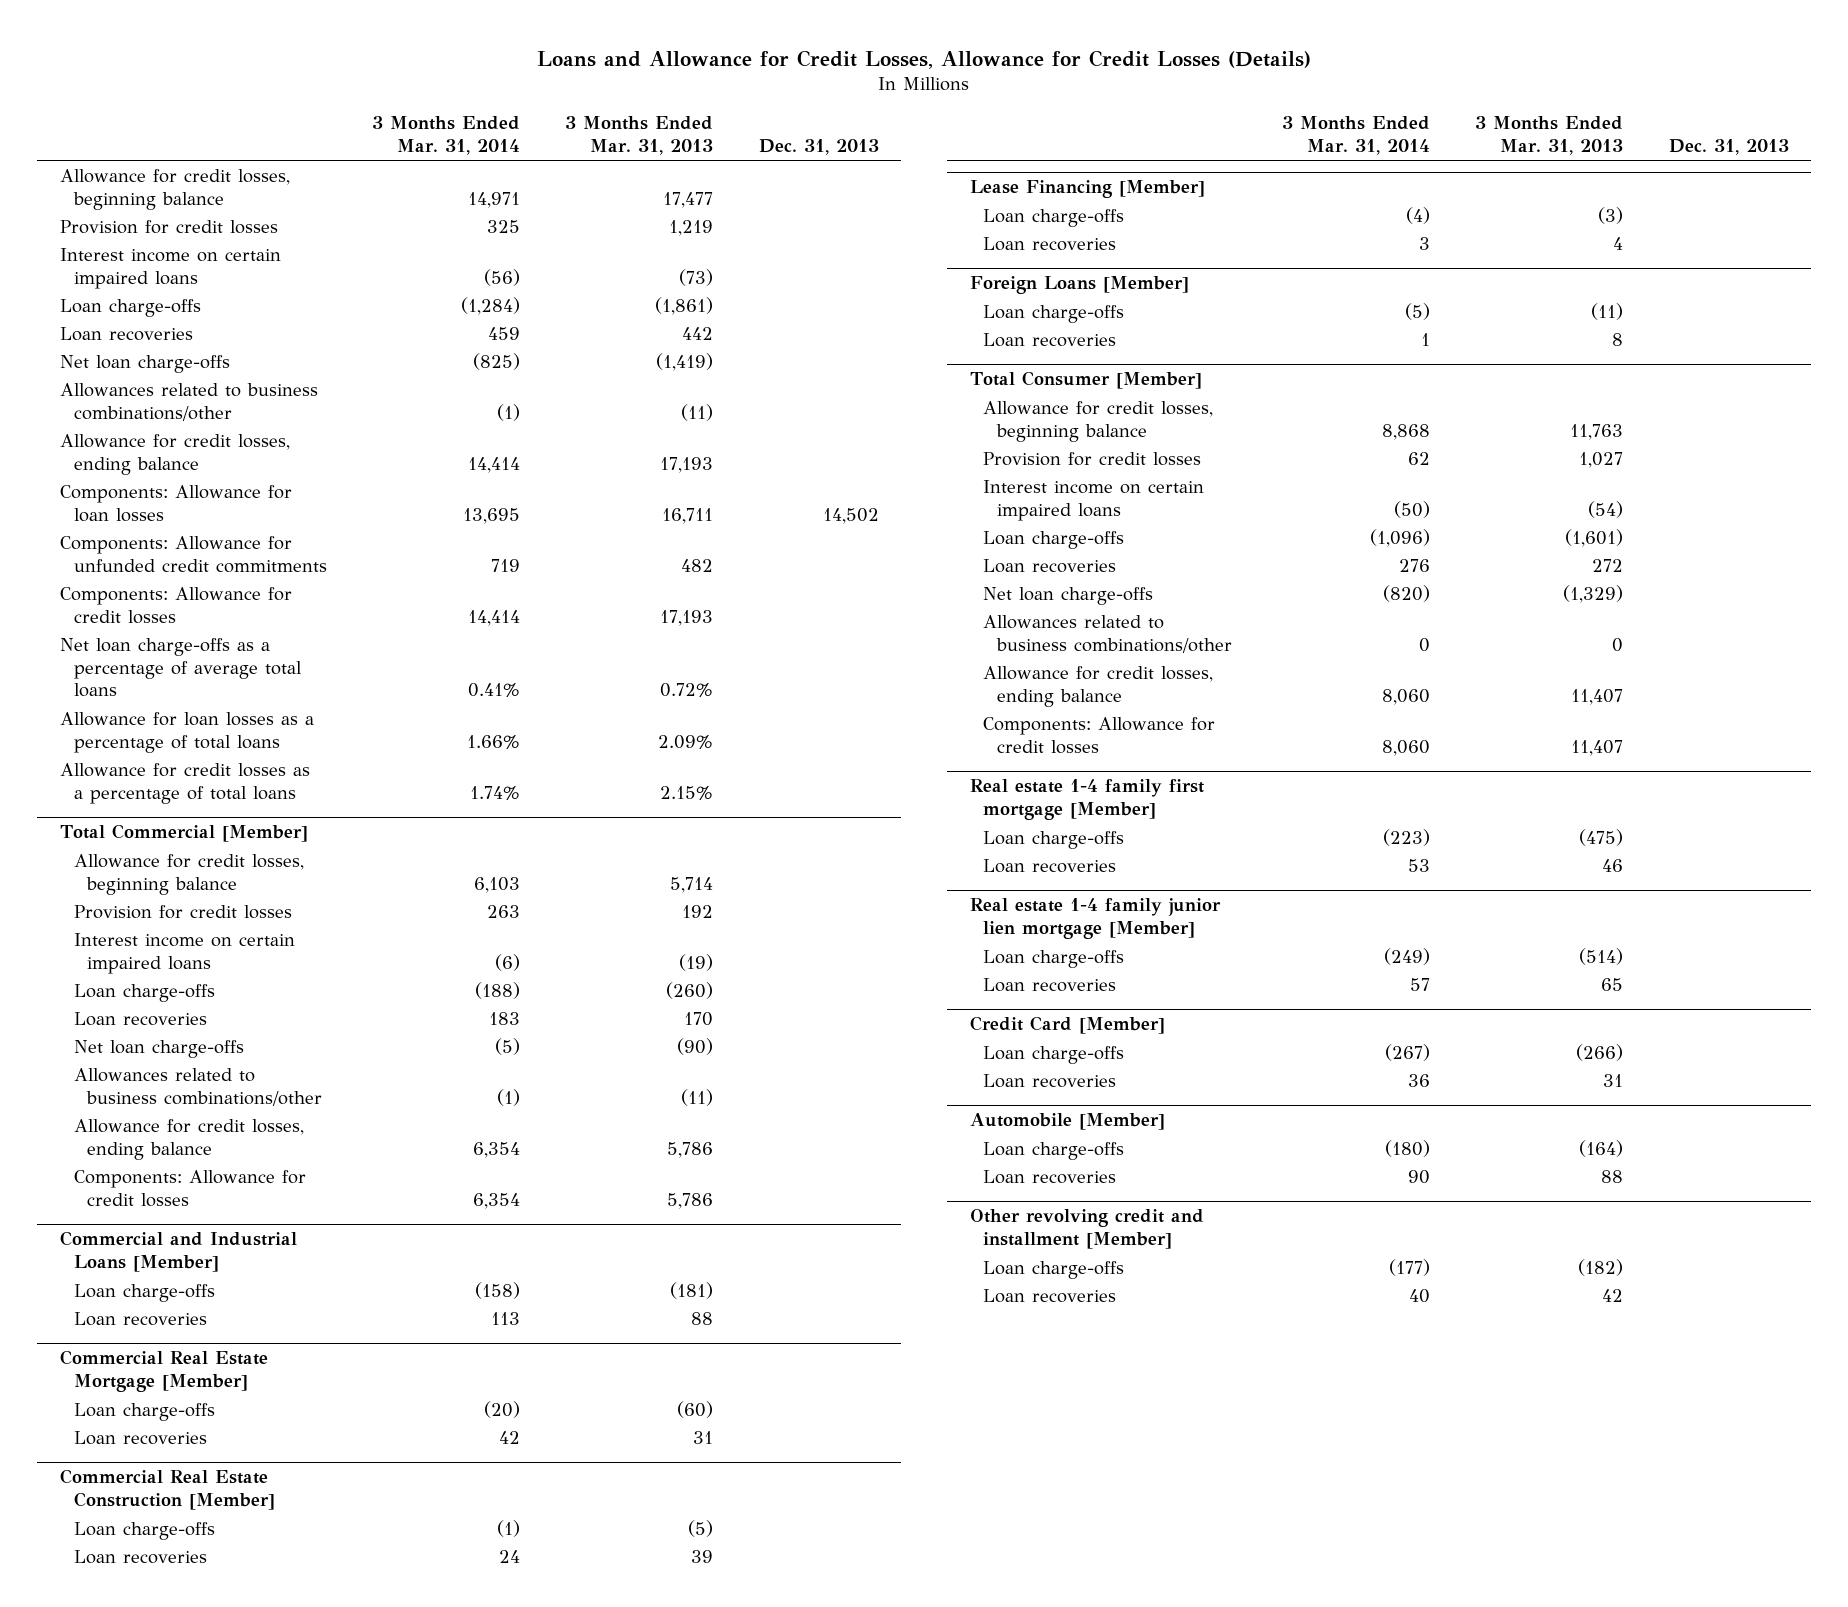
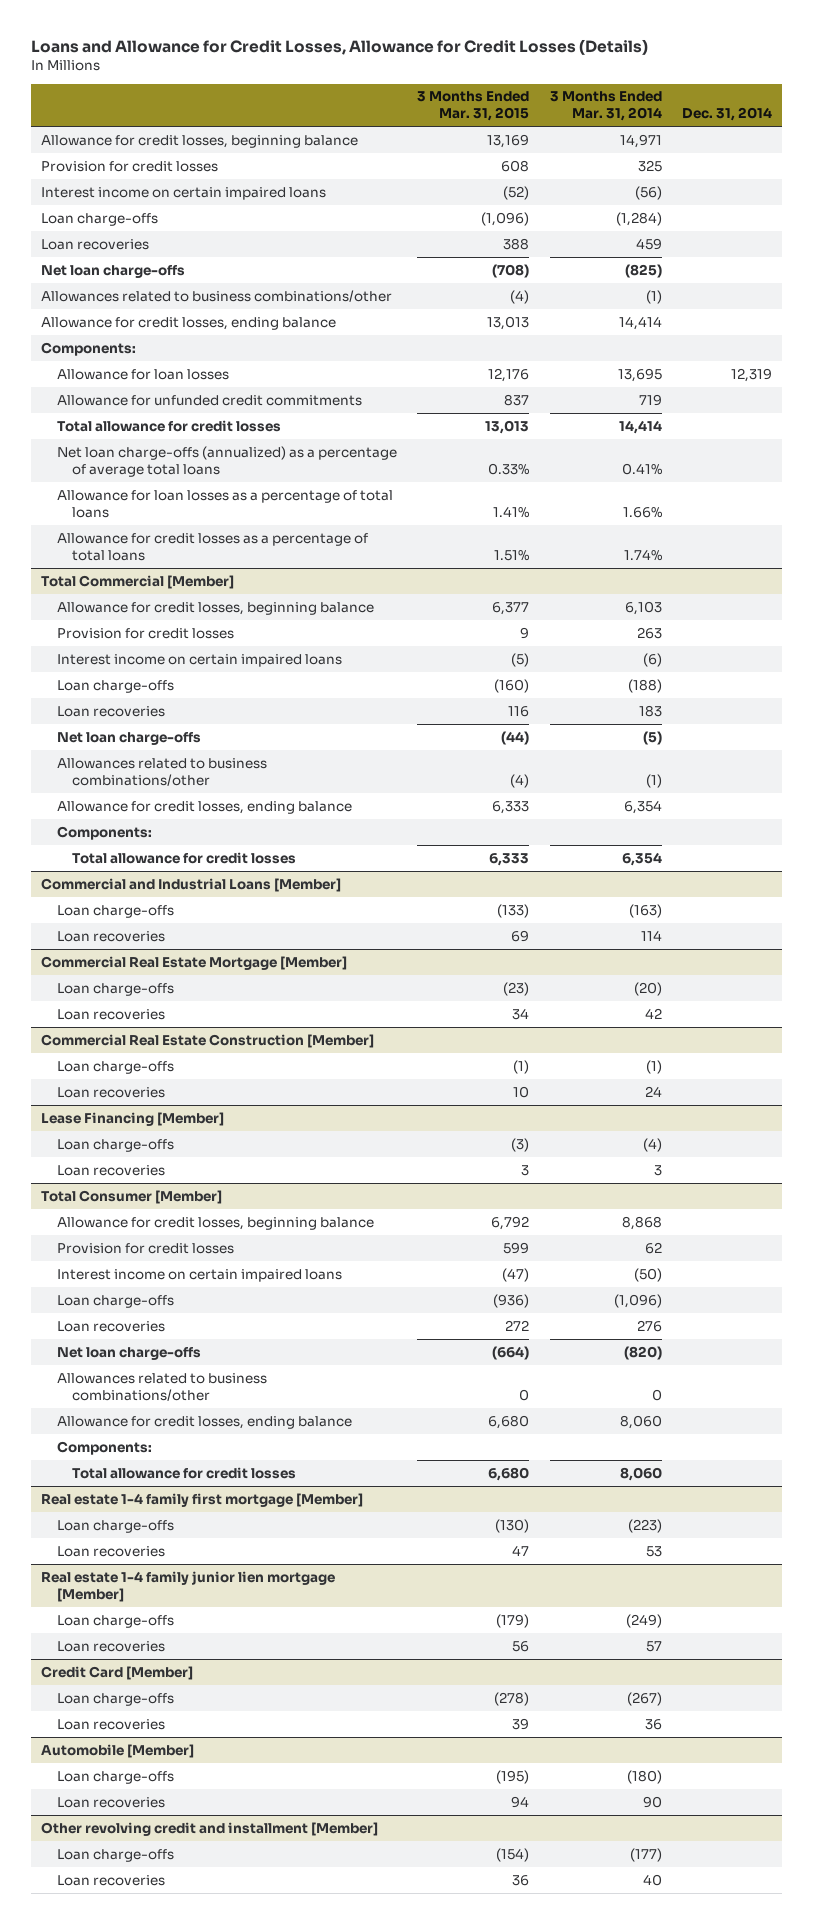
[565,116,714,156] 3 Months Ended Mar. 31, 2013 -> none
[758,139,879,156] Dec. 31, 2013 -> none
none -> [417,91,530,122] 3 Months Ended Mar. 31, 2015
none -> [682,107,773,122] Dec. 31, 2014
none -> [40,341,136,356] Components:
[59,484,292,522] Components: Allowance for loan losses -> [56,368,229,380] Allowance for loan losses
[59,535,327,573] Components: Allowance for unfunded credit commitments -> [56,394,362,406] Allowance for unfunded credit commitments
[59,586,292,624] Components: Allowance for credit losses -> [56,419,281,432] Total allowance for credit losses
[59,637,302,698] Net loan charge-offs as a percentage of average total loans -> [56,445,397,477] Net loan charge-offs (annualized) as a percentage of average total loans
none -> [56,825,152,840] Components:
[73,1169,306,1207] Components: Allowance for credit losses -> [72,851,297,864] Total allowance for credit losses
[474,1281,520,1299] (158) -> [628,903,662,918] (163)
[490,1311,520,1325] 113 -> [640,929,662,941] 114
[969,276,1189,295] Foreign Loans [Member] -> none
[983,304,1125,323] Loan charge-offs -> none
[983,332,1117,347] Loan recoveries -> none
none -> [56,1440,152,1455] Components:
[983,716,1216,754] Components: Allowance for credit losses -> [72,1466,297,1479] Total allowance for credit losses

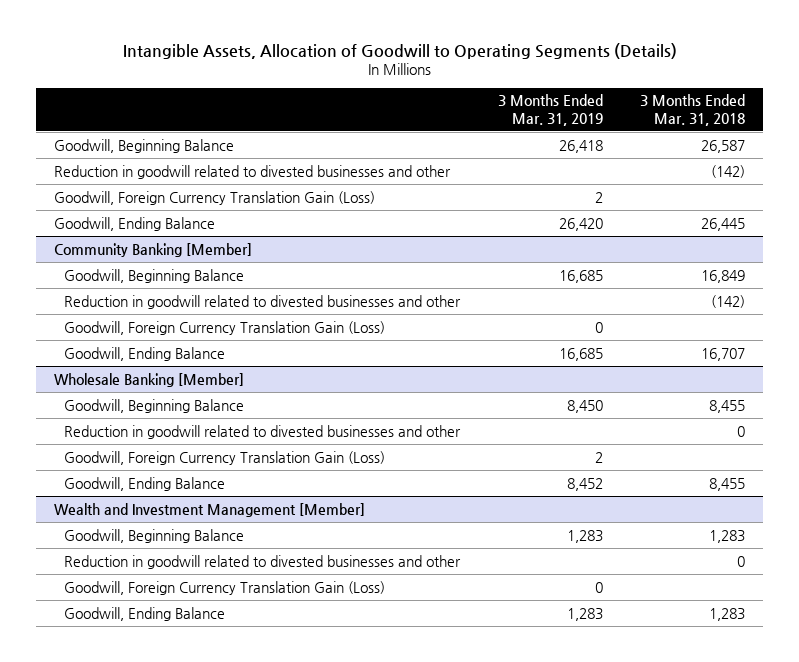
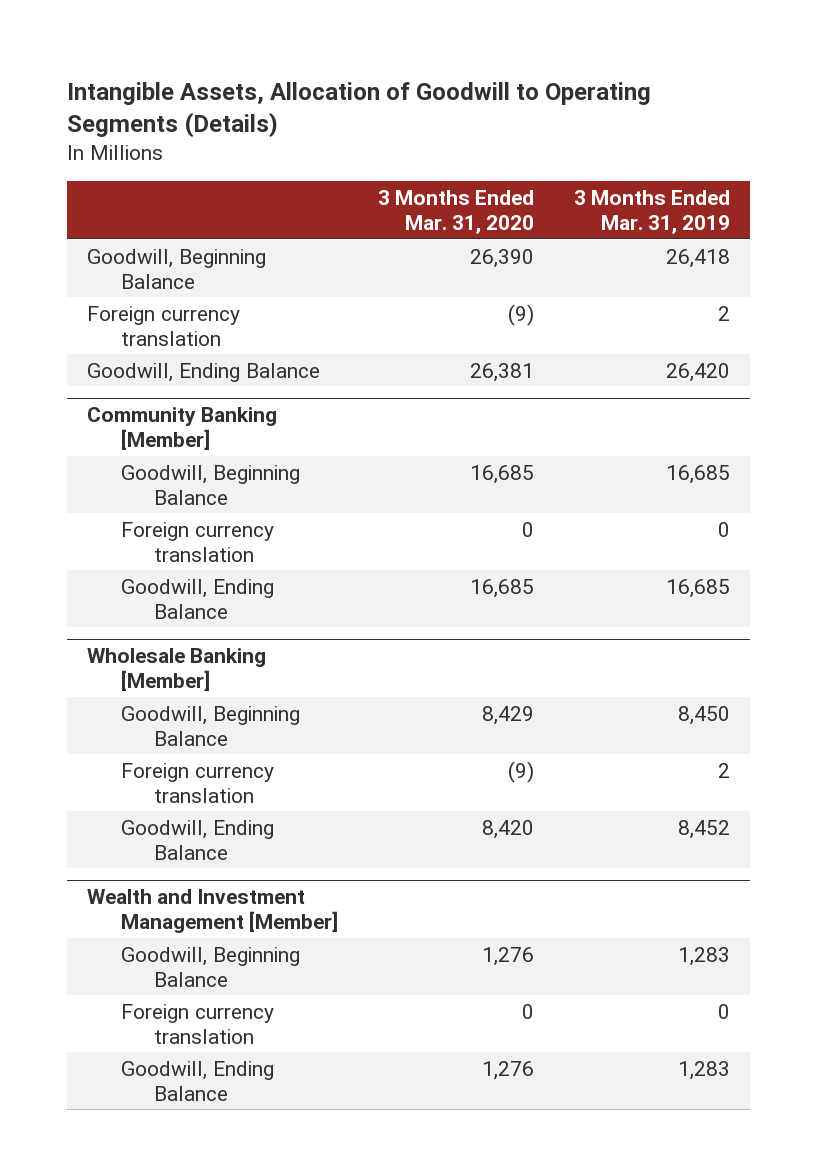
[639,94,745,126] 3 Months Ended Mar. 31, 2018 -> none
none -> [377,189,534,234] 3 Months Ended Mar. 31, 2020
[54,164,452,179] Reduction in goodwill related to divested businesses and other -> none
[54,190,376,205] Goodwill, Foreign Currency Translation Gain (Loss) -> [87,305,241,346] Foreign currency translation
[64,294,462,309] Reduction in goodwill related to divested businesses and other -> none
[64,320,386,335] Goodwill, Foreign Currency Translation Gain (Loss) -> [120,521,274,562] Foreign currency translation
[64,424,462,439] Reduction in goodwill related to divested businesses and other -> none
[64,450,386,465] Goodwill, Foreign Currency Translation Gain (Loss) -> [120,762,274,803] Foreign currency translation
[64,554,462,569] Reduction in goodwill related to divested businesses and other -> none
[64,580,386,595] Goodwill, Foreign Currency Translation Gain (Loss) -> [120,1003,274,1044] Foreign currency translation

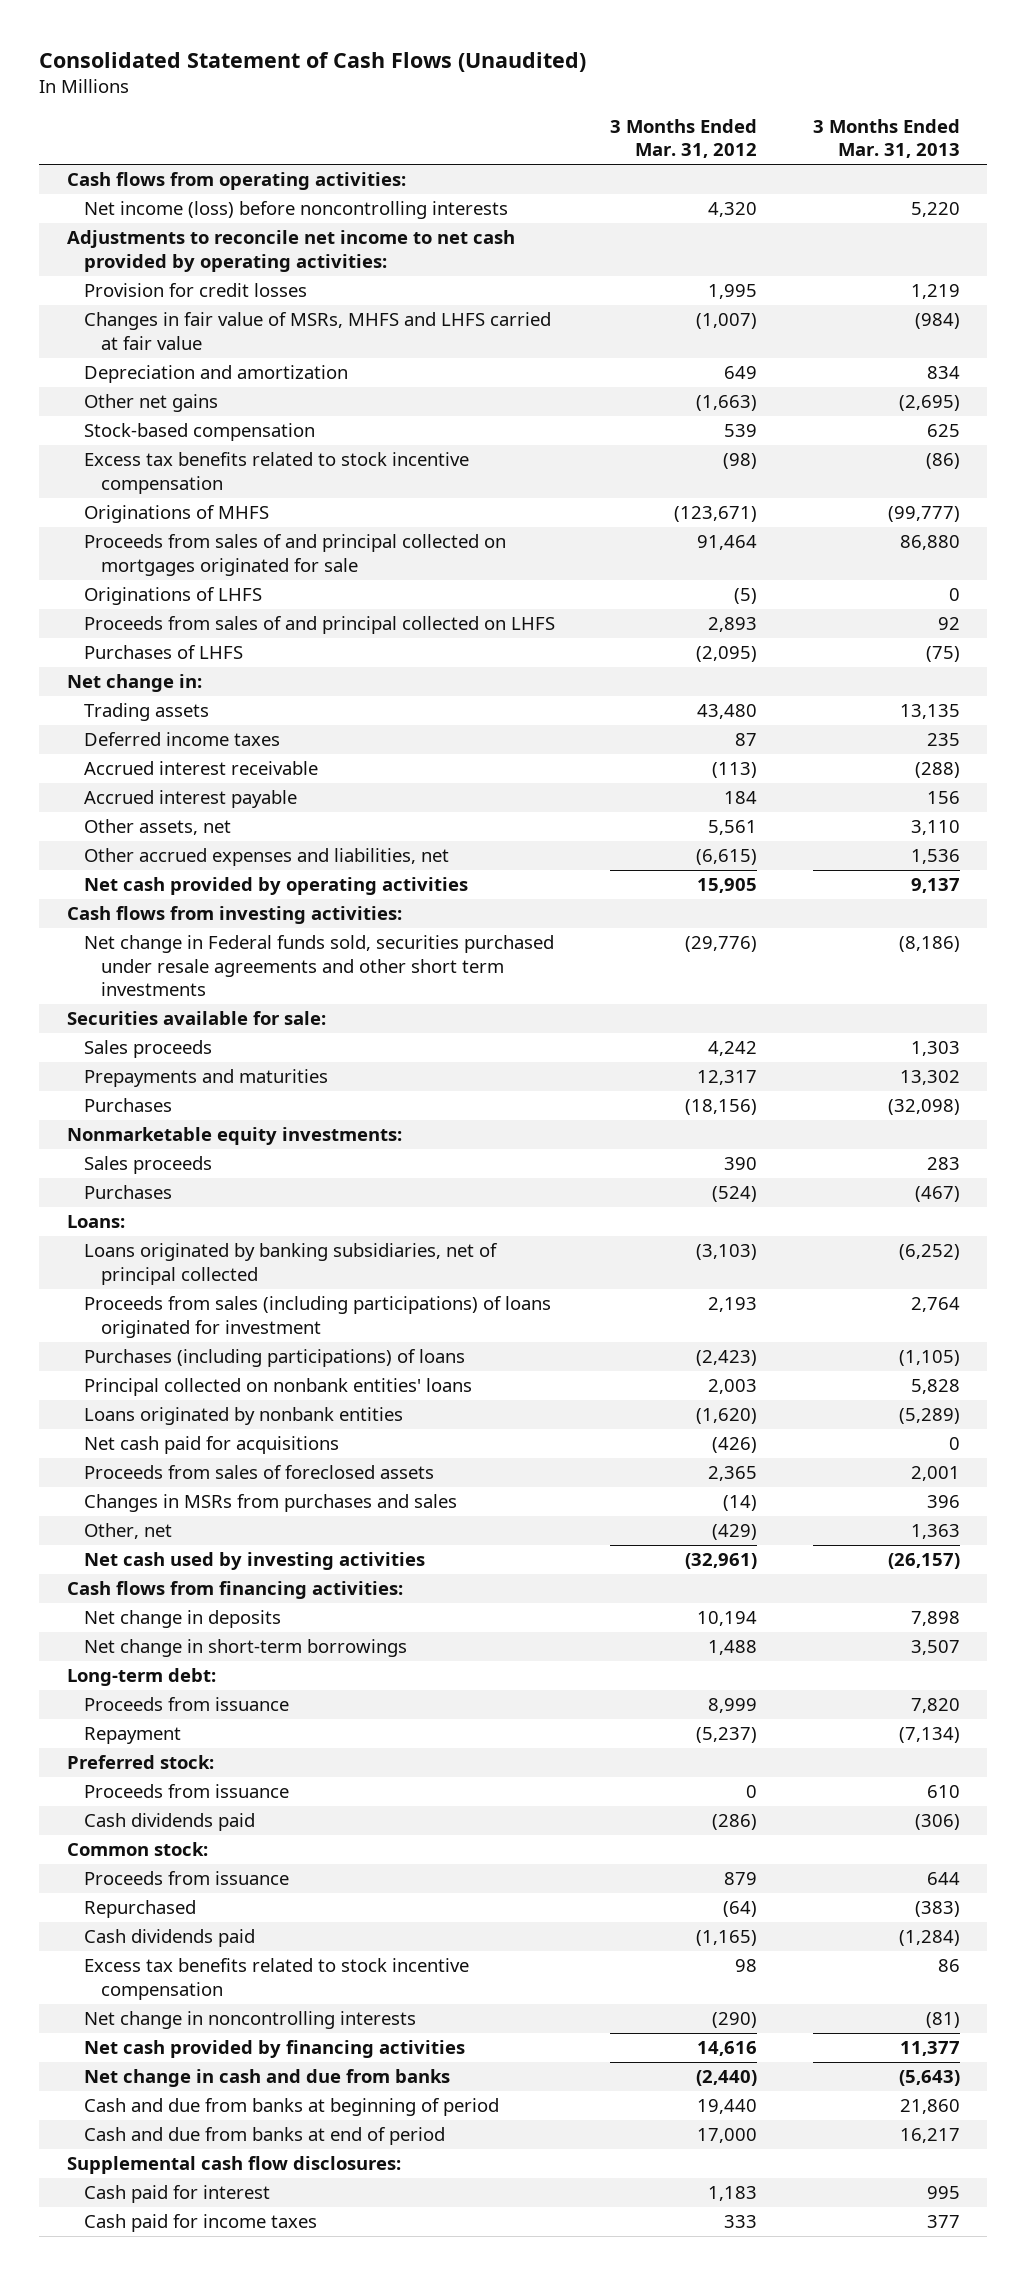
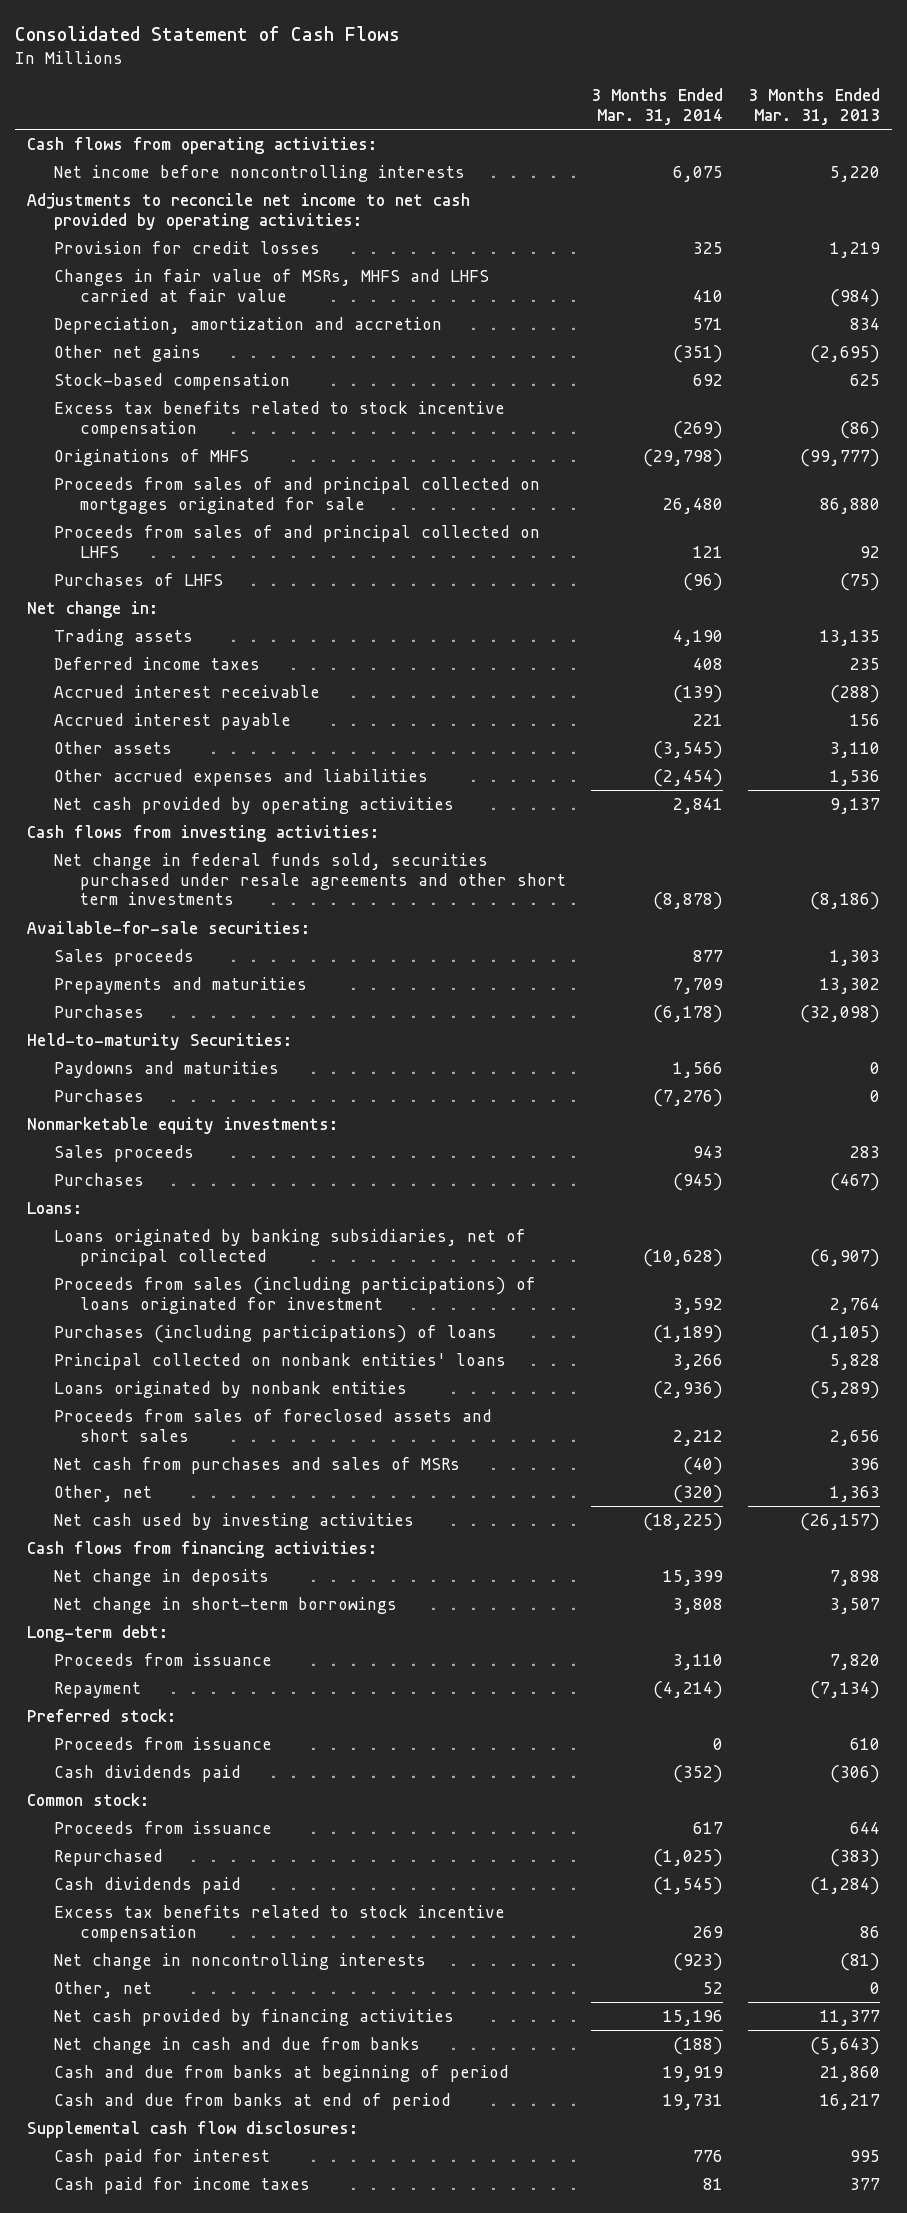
[38,51,586,72] Consolidated Statement of Cash Flows (Unaudited) -> [14,26,400,42] Consolidated Statement of Cash Flows
[610,119,758,159] 3 Months Ended Mar. 31, 2012 -> none
none -> [590,88,723,125] 3 Months Ended Mar. 31, 2014
[83,201,508,220] Net income (loss) before noncontrolling interests -> [53,164,465,182] Net income before noncontrolling interests
[83,365,348,384] Depreciation and amortization -> [53,316,442,334] Depreciation, amortization and accretion
[83,587,262,606] Originations of LHFS -> none
[83,819,231,836] Other assets, net -> [53,740,172,754] Other assets
[83,848,449,867] Other accrued expenses and liabilities, net -> [53,768,428,786] Other accrued expenses and liabilities
[83,935,554,997] Net change in Federal funds sold, securities purchased under resale agreements and other short term investments -> [53,852,567,906] Net change in federal funds sold, securities purchased under resale agreements and other short term investments
[66,1011,326,1026] Securities available for sale: -> [27,920,311,934] Available-for-sale securities:
none -> [27,1032,293,1050] Held-to-maturity Securities:
none -> [53,1060,279,1078] Paydowns and maturities
none -> [53,1088,144,1102] Purchases
[898,1244,960,1261] (6,252) -> [809,1248,880,1267] (6,907)
[83,1436,339,1455] Net cash paid for acquisitions -> none
[83,1465,434,1480] Proceeds from sales of foreclosed assets -> [53,1408,492,1442] Proceeds from sales of foreclosed assets and short sales
[910,1466,960,1482] 2,001 -> [829,1429,880,1446] 2,656
[83,1494,457,1513] Changes in MSRs from purchases and sales -> [53,1456,460,1474] Net cash from purchases and sales of MSRs
none -> [53,1980,152,1998] Other, net

